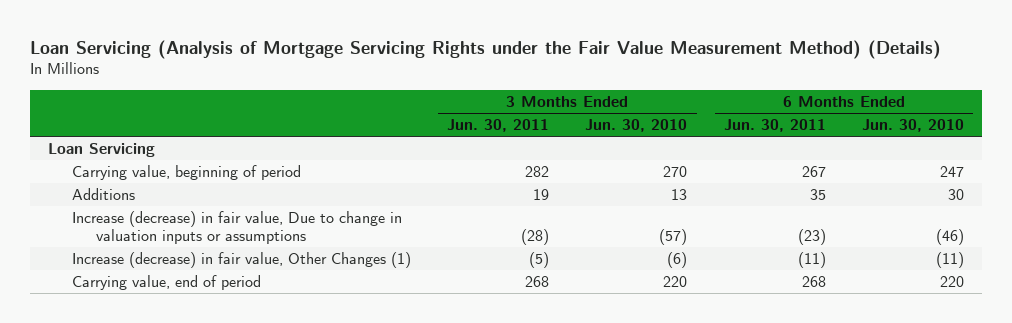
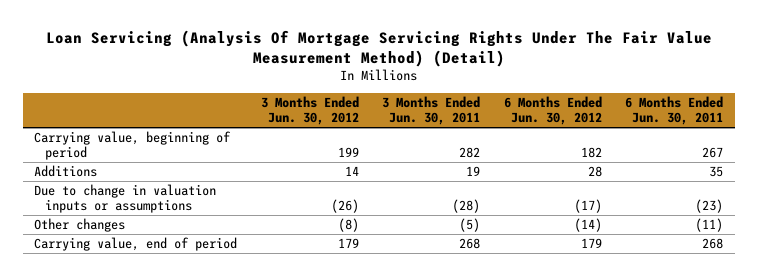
[29,39,941,59] Loan Servicing (Analysis of Mortgage Servicing Rights under the Fair Value Measurement Method) (Details) -> [45,29,712,67] Loan Servicing (Analysis Of Mortgage Servicing Rights Under The Fair Value Measurement Method) (Detail)
[585,119,688,133] Jun. 30, 2010 -> none
[861,119,964,133] Jun. 30, 2010 -> none
none -> [260,96,359,126] 3 Months Ended Jun. 30, 2012
none -> [503,96,602,126] 6 Months Ended Jun. 30, 2012
[47,143,155,158] Loan Servicing -> none
[71,211,402,245] Increase (decrease) in fair value, Due to change in valuation inputs or assumptions -> [34,184,217,214] Due to change in valuation inputs or assumptions
[71,252,411,269] Increase (decrease) in fair value, Other Changes (1) -> [34,218,126,233] Other changes

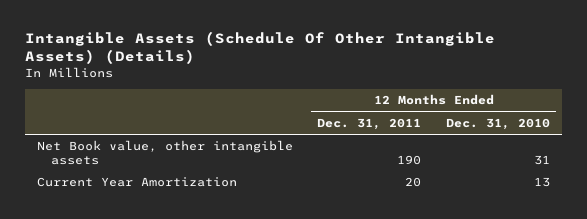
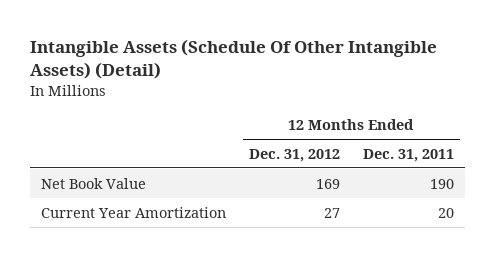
[25,31,496,65] Intangible Assets (Schedule Of Other Intangible Assets) (Details) -> [29,38,437,79] Intangible Assets (Schedule Of Other Intangible Assets) (Detail)
[445,117,550,130] Dec. 31, 2010 -> none
none -> [249,148,341,162] Dec. 31, 2012
[37,140,294,166] Net Book value, other intangible assets -> [41,177,147,189] Net Book Value

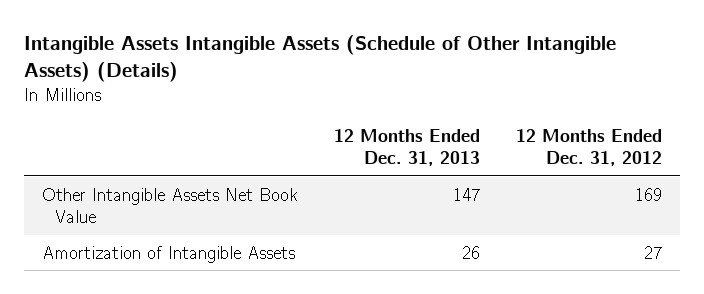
[29,38,437,79] Intangible Assets (Schedule Of Other Intangible Assets) (Detail) -> [23,35,616,83] Intangible Assets Intangible Assets (Schedule of Other Intangible Assets) (Details)
[362,148,454,162] Dec. 31, 2011 -> none
none -> [333,128,480,166] 12 Months Ended Dec. 31, 2013
[41,177,147,189] Net Book Value -> [41,187,298,223] Other Intangible Assets Net Book Value
[41,206,227,218] Current Year Amortization -> [41,245,295,263] Amortization of Intangible Assets

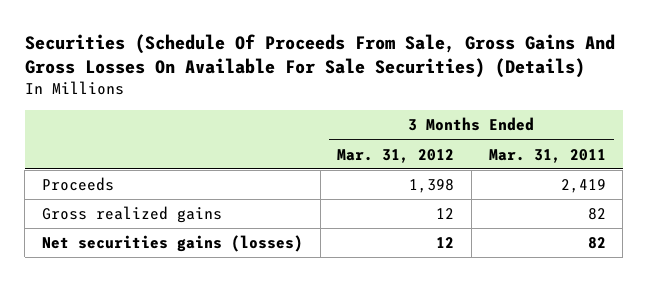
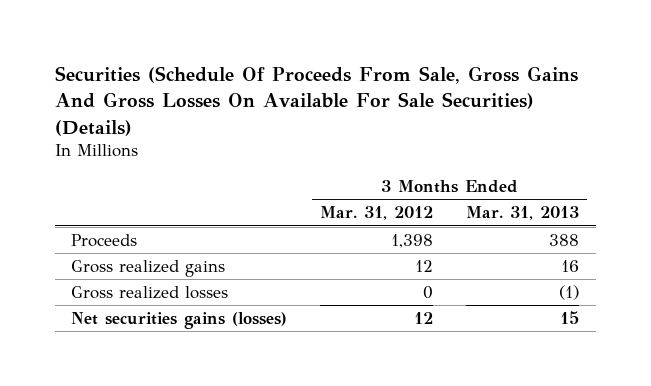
[488,148,606,163] Mar. 31, 2011 -> none
none -> [466,206,580,221] Mar. 31, 2013
none -> [71,285,229,299] Gross realized losses

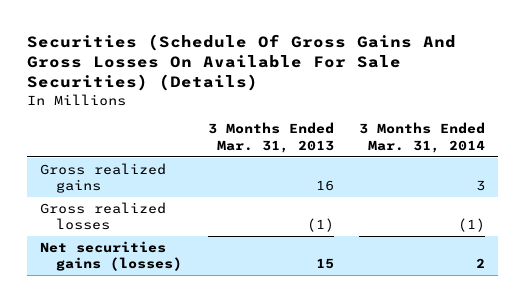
[54,66,578,136] Securities (Schedule Of Proceeds From Sale, Gross Gains And Gross Losses On Available For Sale Securities) (Details) -> [27,34,457,92] Securities (Schedule Of Gross Gains And Gross Losses On Available For Sale Securities) (Details)
[320,206,434,221] Mar. 31, 2012 -> none
none -> [359,122,486,153] 3 Months Ended Mar. 31, 2014
[71,233,138,247] Proceeds -> none

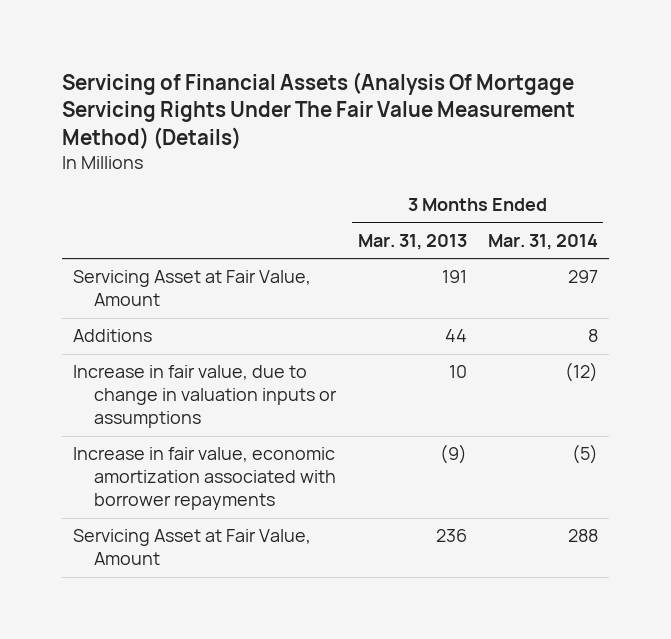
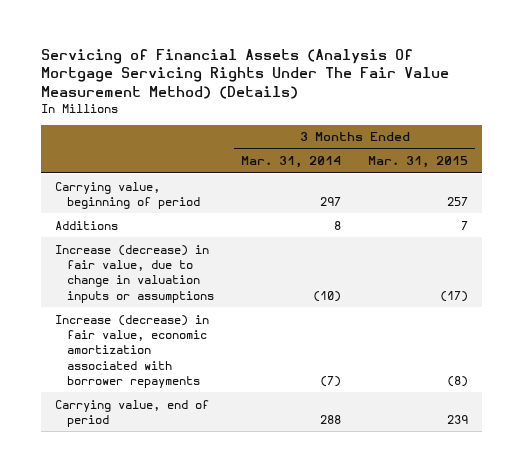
[357,234,467,251] Mar. 31, 2013 -> none
none -> [368,156,469,169] Mar. 31, 2015
[72,270,311,307] Servicing Asset at Fair Value, Amount -> [54,181,200,209] Carrying value, beginning of period
[72,365,338,429] Increase in fair value, due to change in valuation inputs or assumptions -> [54,244,214,303] Increase (decrease) in fair value, due to change in valuation inputs or assumptions
[564,362,598,383] (12) -> [312,290,341,302] (10)
[72,447,337,511] Increase in fair value, economic amortization associated with borrower repayments -> [54,314,209,388] Increase (decrease) in fair value, economic amortization associated with borrower repayments
[571,444,598,465] (5) -> [319,375,341,387] (7)
[72,529,311,566] Servicing Asset at Fair Value, Amount -> [54,399,209,427] Carrying value, end of period

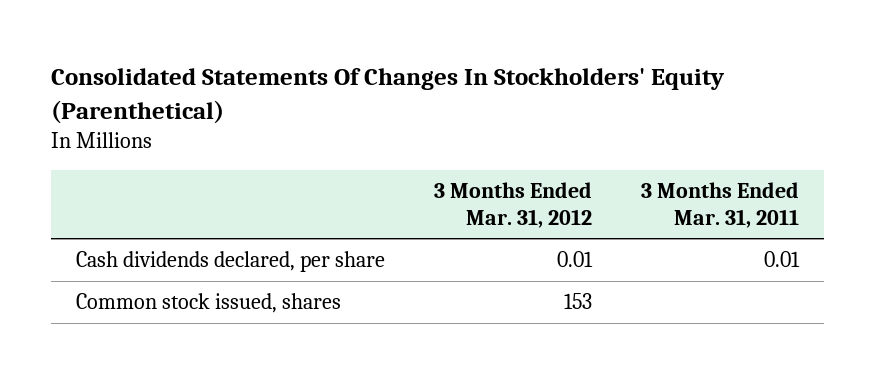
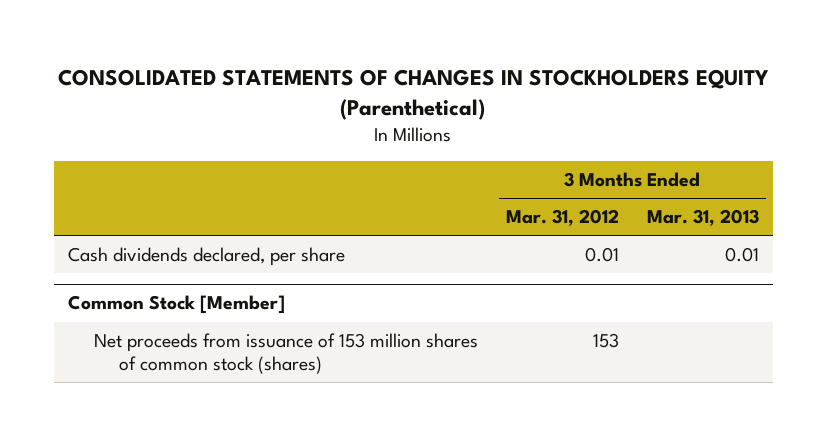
[50,67,725,124] Consolidated Statements Of Changes In Stockholders' Equity (Parenthetical) -> [58,68,770,121] CONSOLIDATED STATEMENTS OF CHANGES IN STOCKHOLDERS EQUITY (Parenthetical)
[641,182,800,228] 3 Months Ended Mar. 31, 2011 -> none
none -> [646,209,759,227] Mar. 31, 2013
none -> [68,295,286,315] Common Stock [Member]
[75,293,341,314] Common stock issued, shares -> [93,333,478,374] Net proceeds from issuance of 153 million shares of common stock (shares)

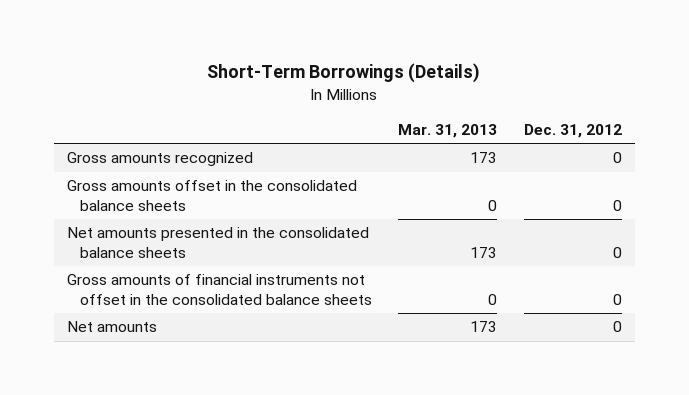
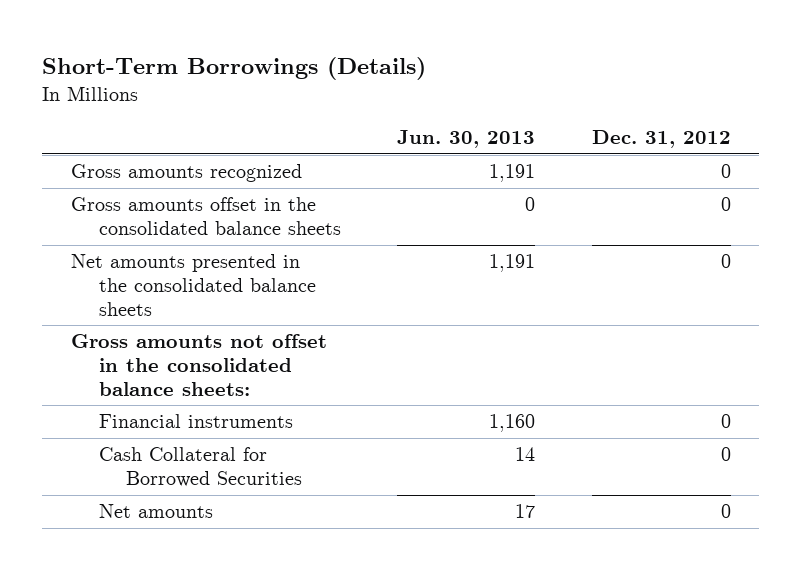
[398,123,498,138] Mar. 31, 2013 -> none
none -> [397,130,536,149] Jun. 30, 2013
none -> [70,334,327,396] Gross amounts not offset in the consolidated balance sheets:
[67,274,373,305] Gross amounts of financial instruments not offset in the consolidated balance sheets -> [98,414,293,429] Financial instruments
none -> [98,447,303,488] Cash Collateral for Borrowed Securities

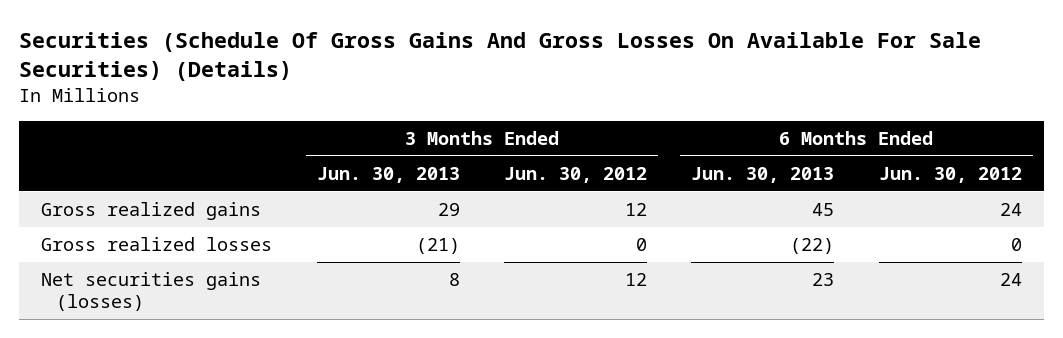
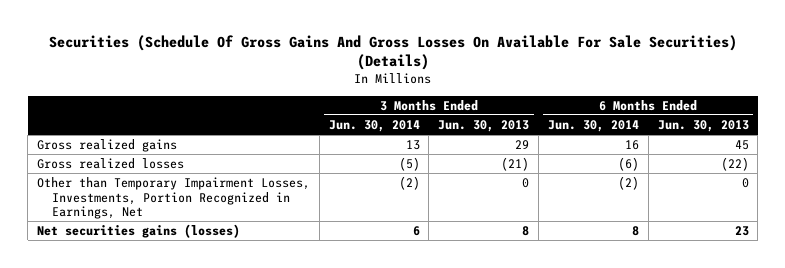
[504,166,648,183] Jun. 30, 2012 -> none
[878,166,1022,183] Jun. 30, 2012 -> none
none -> [328,119,420,132] Jun. 30, 2014
none -> [547,119,639,132] Jun. 30, 2014
none -> [36,176,310,220] Other than Temporary Impairment Losses, Investments, Portion Recognized in Earnings, Net

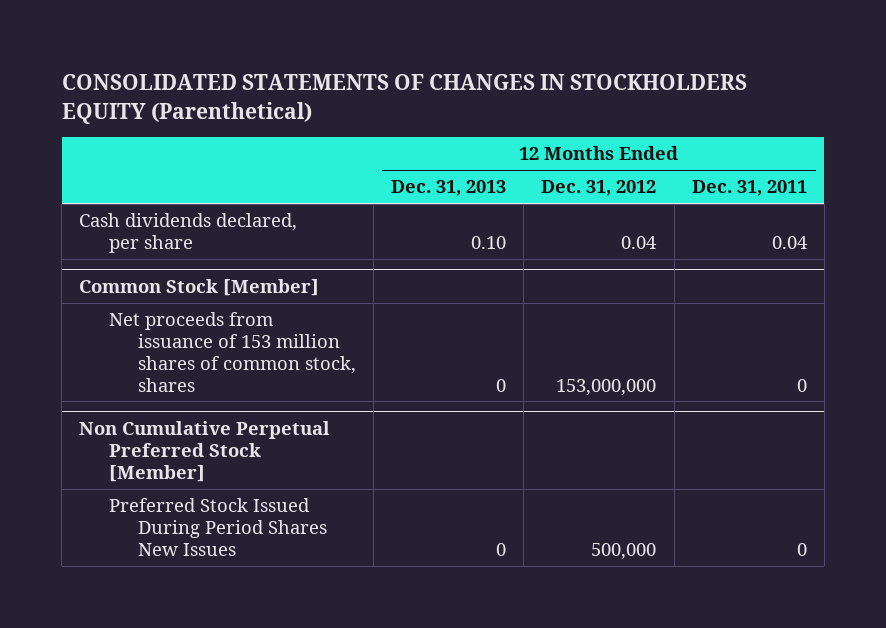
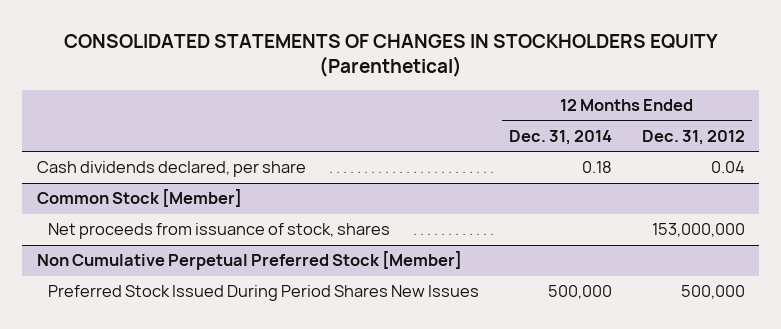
[391,180,507,197] Dec. 31, 2013 -> none
[691,180,807,197] Dec. 31, 2011 -> none
none -> [508,129,612,145] Dec. 31, 2014
[108,312,356,392] Net proceeds from issuance of 153 million shares of common stock, shares -> [48,223,391,240] Net proceeds from issuance of stock, shares

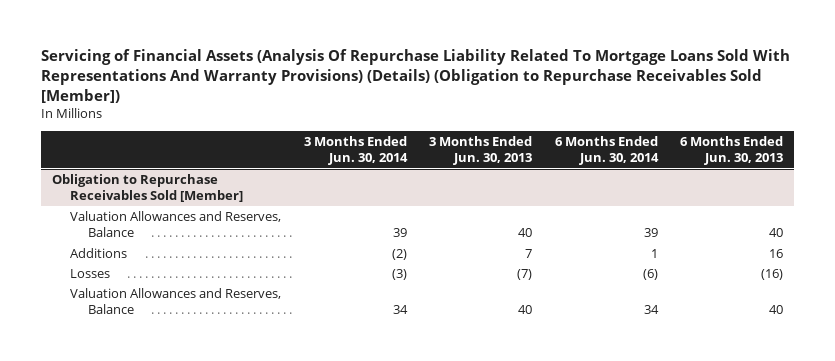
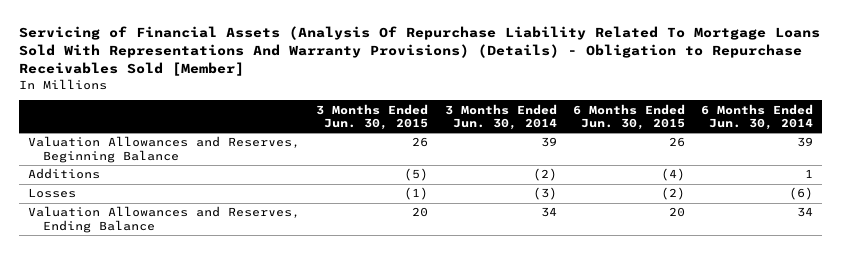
[40,48,790,103] Servicing of Financial Assets (Analysis Of Repurchase Liability Related To Mortgage Loans Sold With Representations And Warranty Provisions) (Details) (Obligation to Repurchase Receivables Sold [Member]) -> [19,26,821,77] Servicing of Financial Assets (Analysis Of Repurchase Liability Related To Mortgage Loans Sold With Representations And Warranty Provisions) (Details) - Obligation to Repurchase Receivables Sold [Member]
[429,135,533,166] 3 Months Ended Jun. 30, 2013 -> none
[679,135,783,166] 6 Months Ended Jun. 30, 2013 -> none
none -> [316,103,429,130] 3 Months Ended Jun. 30, 2015
none -> [572,103,685,130] 6 Months Ended Jun. 30, 2015
[52,173,244,203] Obligation to Repurchase Receivables Sold [Member] -> none
[70,210,282,238] Valuation Allowances and Reserves, Balance -> [27,136,300,163] Valuation Allowances and Reserves, Beginning Balance
[70,287,282,315] Valuation Allowances and Reserves, Balance -> [27,206,300,233] Valuation Allowances and Reserves, Ending Balance

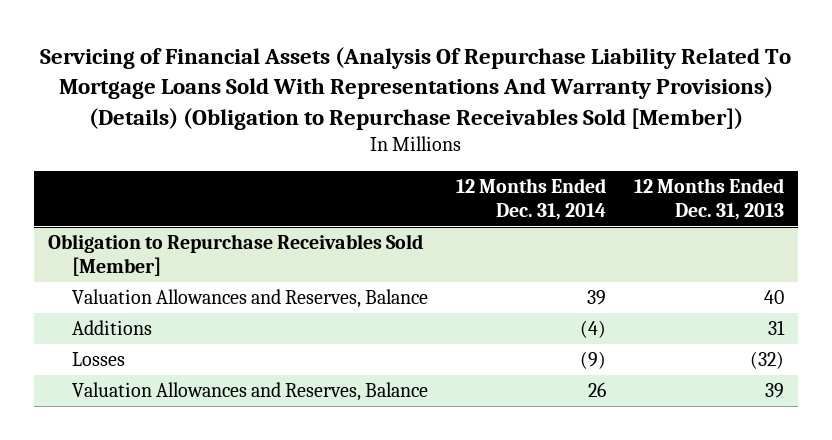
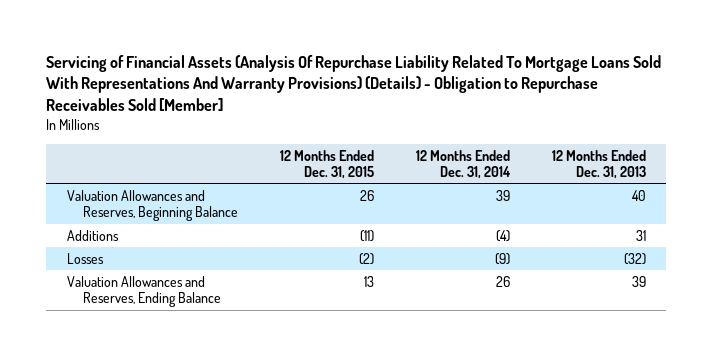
[39,47,791,130] Servicing of Financial Assets (Analysis Of Repurchase Liability Related To Mortgage Loans Sold With Representations And Warranty Provisions) (Details) (Obligation to Repurchase Receivables Sold [Member]) -> [45,54,661,111] Servicing of Financial Assets (Analysis Of Repurchase Liability Related To Mortgage Loans Sold With Representations And Warranty Provisions) (Details) - Obligation to Repurchase Receivables Sold [Member]
none -> [280,149,375,179] 12 Months Ended Dec. 31, 2015
[47,234,423,277] Obligation to Repurchase Receivables Sold [Member] -> none
[71,289,428,309] Valuation Allowances and Reserves, Balance -> [66,189,239,222] Valuation Allowances and Reserves, Beginning Balance
[71,382,428,402] Valuation Allowances and Reserves, Balance -> [66,275,222,308] Valuation Allowances and Reserves, Ending Balance

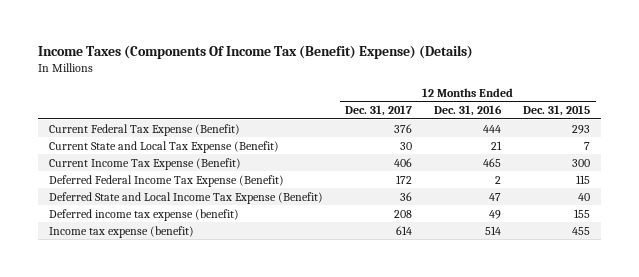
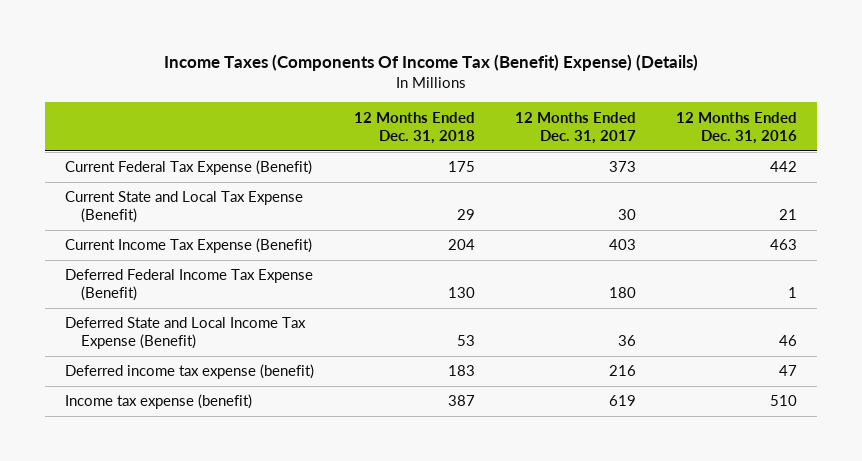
[523,104,591,116] Dec. 31, 2015 -> none
none -> [353,111,475,144] 12 Months Ended Dec. 31, 2018
[394,123,413,133] 376 -> [608,161,636,173] 373
[483,124,502,133] 444 -> [769,161,797,173] 442
[394,157,413,167] 406 -> [608,239,636,251] 403
[483,157,502,167] 465 -> [769,239,797,251] 463
[396,174,413,184] 172 -> [608,287,636,299] 180
[495,175,502,184] 2 -> [787,287,797,299] 1
[489,192,502,201] 47 -> [778,335,797,347] 46
[394,209,413,218] 208 -> [608,365,636,377] 216
[489,209,502,219] 49 -> [778,365,797,377] 47
[396,225,413,235] 614 -> [608,395,636,407] 619
[485,225,502,235] 514 -> [769,395,797,407] 510

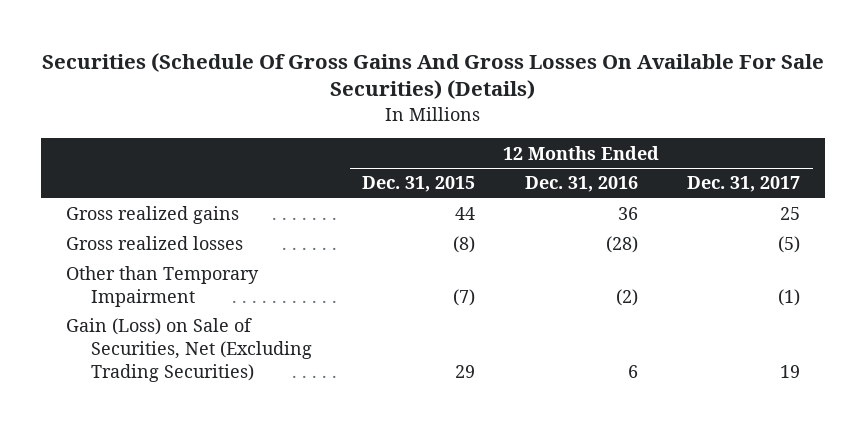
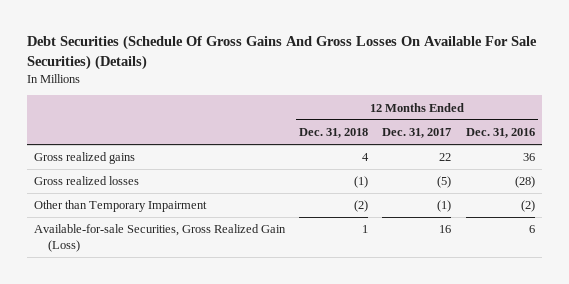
[42,52,825,100] Securities (Schedule Of Gross Gains And Gross Losses On Available For Sale Securities) (Details) -> [26,35,537,70] Debt Securities (Schedule Of Gross Gains And Gross Losses On Available For Sale Securities) (Details)
[361,176,475,193] Dec. 31, 2015 -> none
none -> [299,127,369,138] Dec. 31, 2018
[780,207,801,221] 25 -> [439,153,452,162] 22
[65,318,313,383] Gain (Loss) on Sale of Securities, Net (Excluding Trading Securities) -> none
none -> [34,224,287,252] Available-for-sale Securities, Gross Realized Gain (Loss)

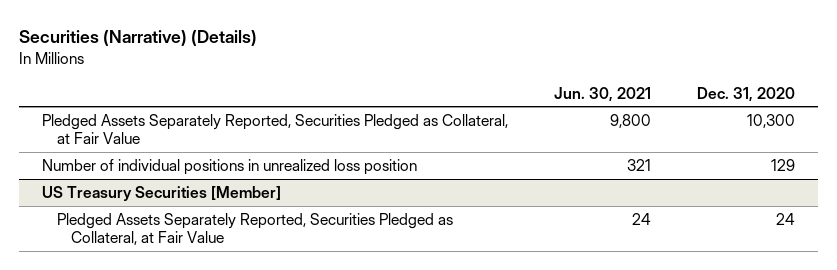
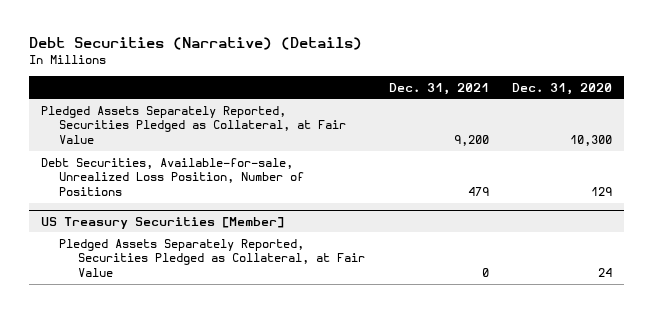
[19,30,258,47] Securities (Narrative) (Details) -> [29,36,363,50] Debt Securities (Narrative) (Details)
[553,86,651,102] Jun. 30, 2021 -> none
none -> [388,82,489,95] Dec. 31, 2021
[42,159,418,176] Number of individual positions in unrealized loss position -> [40,157,305,197] Debt Securities, Available-for-sale, Unrealized Loss Position, Number of Positions

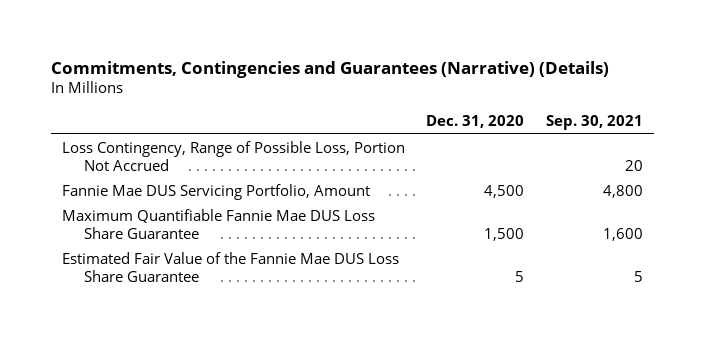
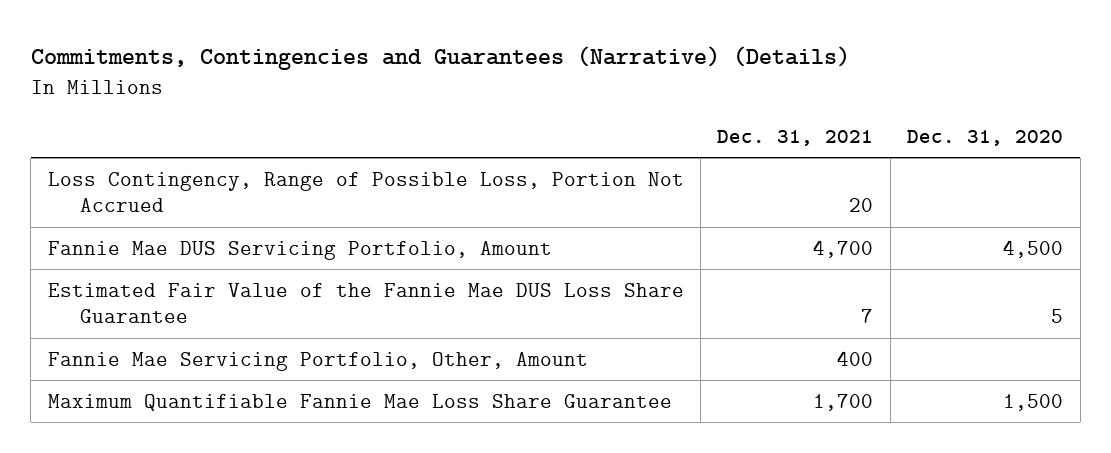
[546,115,644,131] Sep. 30, 2021 -> none
none -> [717,130,874,147] Dec. 31, 2021
[61,208,375,239] Maximum Quantifiable Fannie Mae DUS Loss Share Guarantee -> none
none -> [47,351,588,371] Fannie Mae Servicing Portfolio, Other, Amount
none -> [47,393,672,411] Maximum Quantifiable Fannie Mae Loss Share Guarantee

